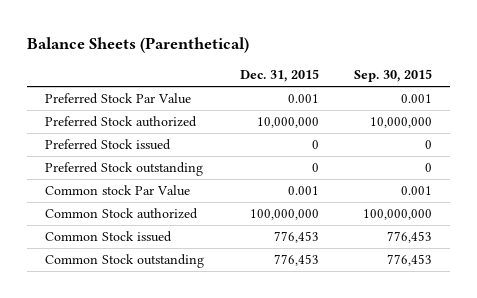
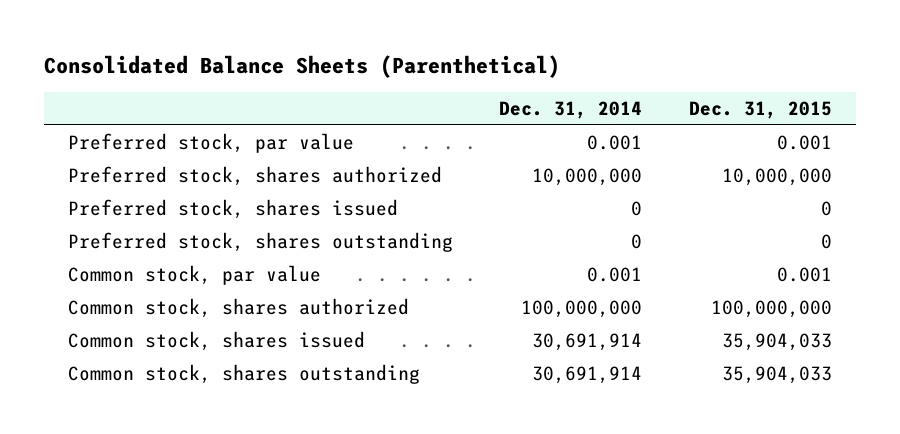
[26,37,249,54] Balance Sheets (Parenthetical) -> [44,55,561,79] Consolidated Balance Sheets (Parenthetical)
[354,69,433,83] Sep. 30, 2015 -> none
none -> [499,101,643,120] Dec. 31, 2014
[44,93,191,105] Preferred Stock Par Value -> [67,132,354,153] Preferred stock, par value
[44,116,197,128] Preferred Stock authorized -> [67,165,442,186] Preferred stock, shares authorized
[44,139,171,151] Preferred Stock issued -> [67,198,398,219] Preferred stock, shares issued
[44,162,203,177] Preferred Stock outstanding -> [67,231,453,252] Preferred stock, shares outstanding
[44,185,190,197] Common stock Par Value -> [67,264,321,285] Common stock, par value
[44,208,198,220] Common Stock authorized -> [67,297,409,318] Common stock, shares authorized
[44,231,172,243] Common Stock issued -> [67,330,365,351] Common stock, shares issued
[273,231,319,244] 776,453 -> [722,332,833,351] 35,904,033
[44,254,204,269] Common Stock outstanding -> [67,363,420,384] Common stock, shares outstanding
[273,254,319,267] 776,453 -> [722,365,833,384] 35,904,033

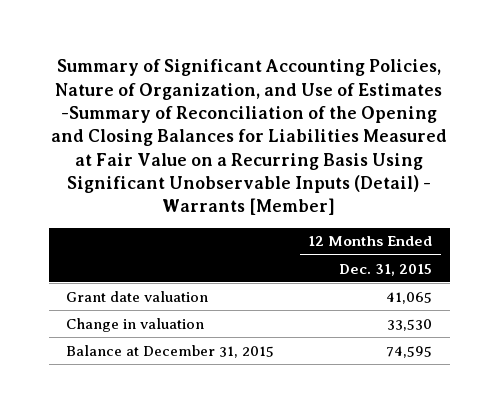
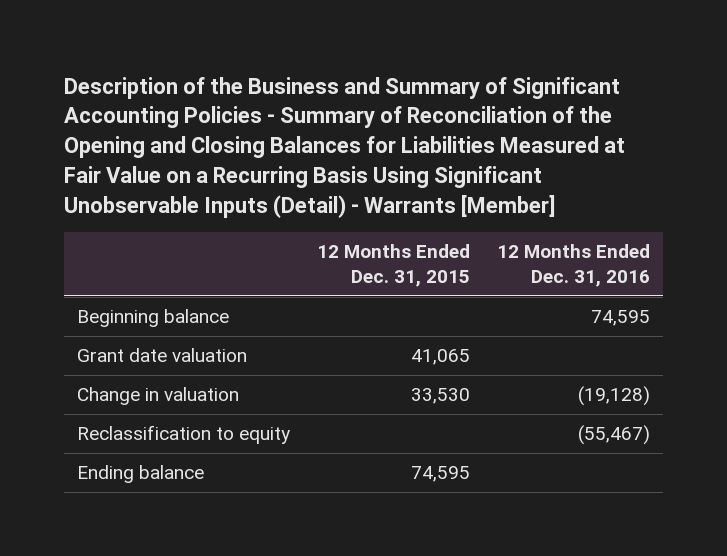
[51,59,448,216] Summary of Significant Accounting Policies, Nature of Organization, and Use of Estimates -Summary of Reconciliation of the Opening and Closing Balances for Liabilities Measured at Fair Value on a Recurring Basis Using Significant Unobservable Inputs (Detail) - Warrants [Member] -> [63,76,625,218] Description of the Business and Summary of Significant Accounting Policies - Summary of Reconciliation of the Opening and Closing Balances for Liabilities Measured at Fair Value on a Recurring Basis Using Significant Unobservable Inputs (Detail) - Warrants [Member]
none -> [496,244,650,287] 12 Months Ended Dec. 31, 2016
none -> [77,309,230,328] Beginning balance
none -> [77,425,291,445] Reclassification to equity
[65,344,274,358] Balance at December 31, 2015 -> [77,465,205,484] Ending balance

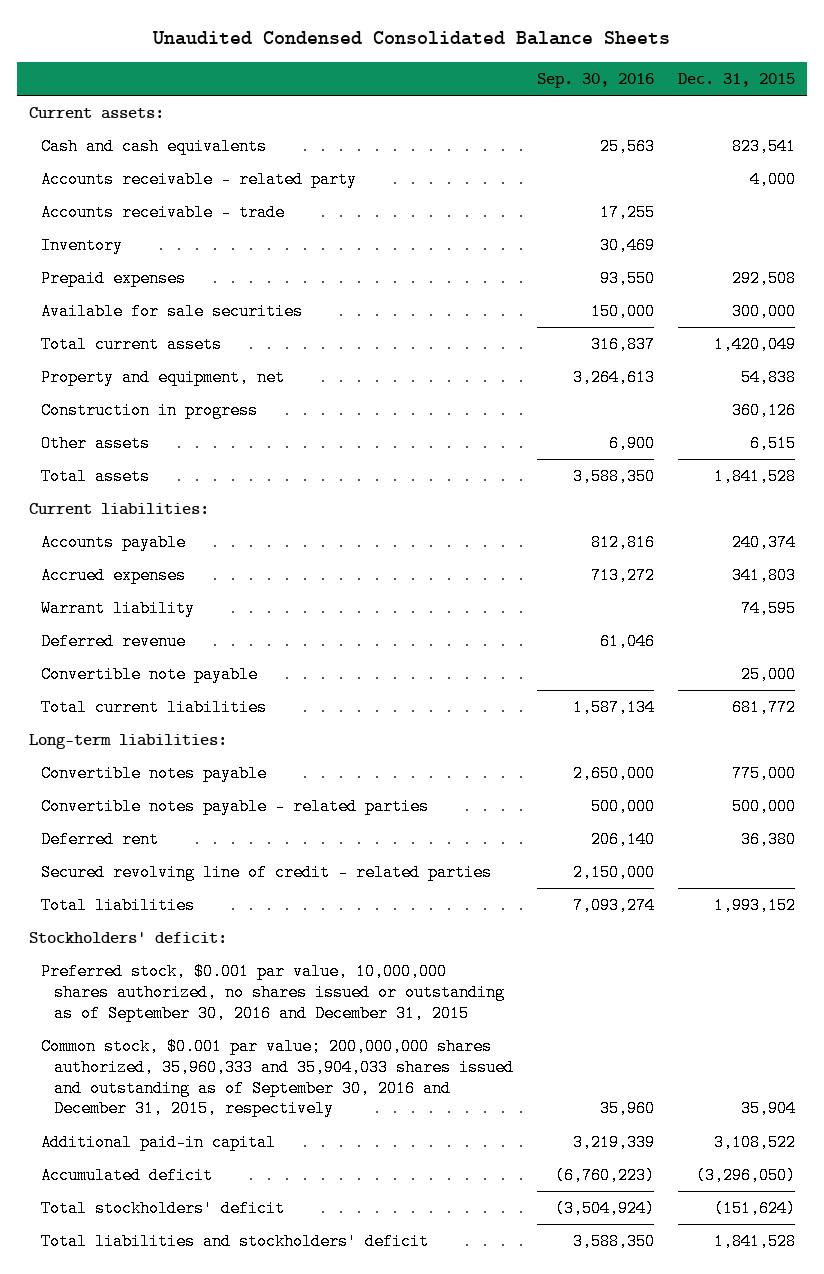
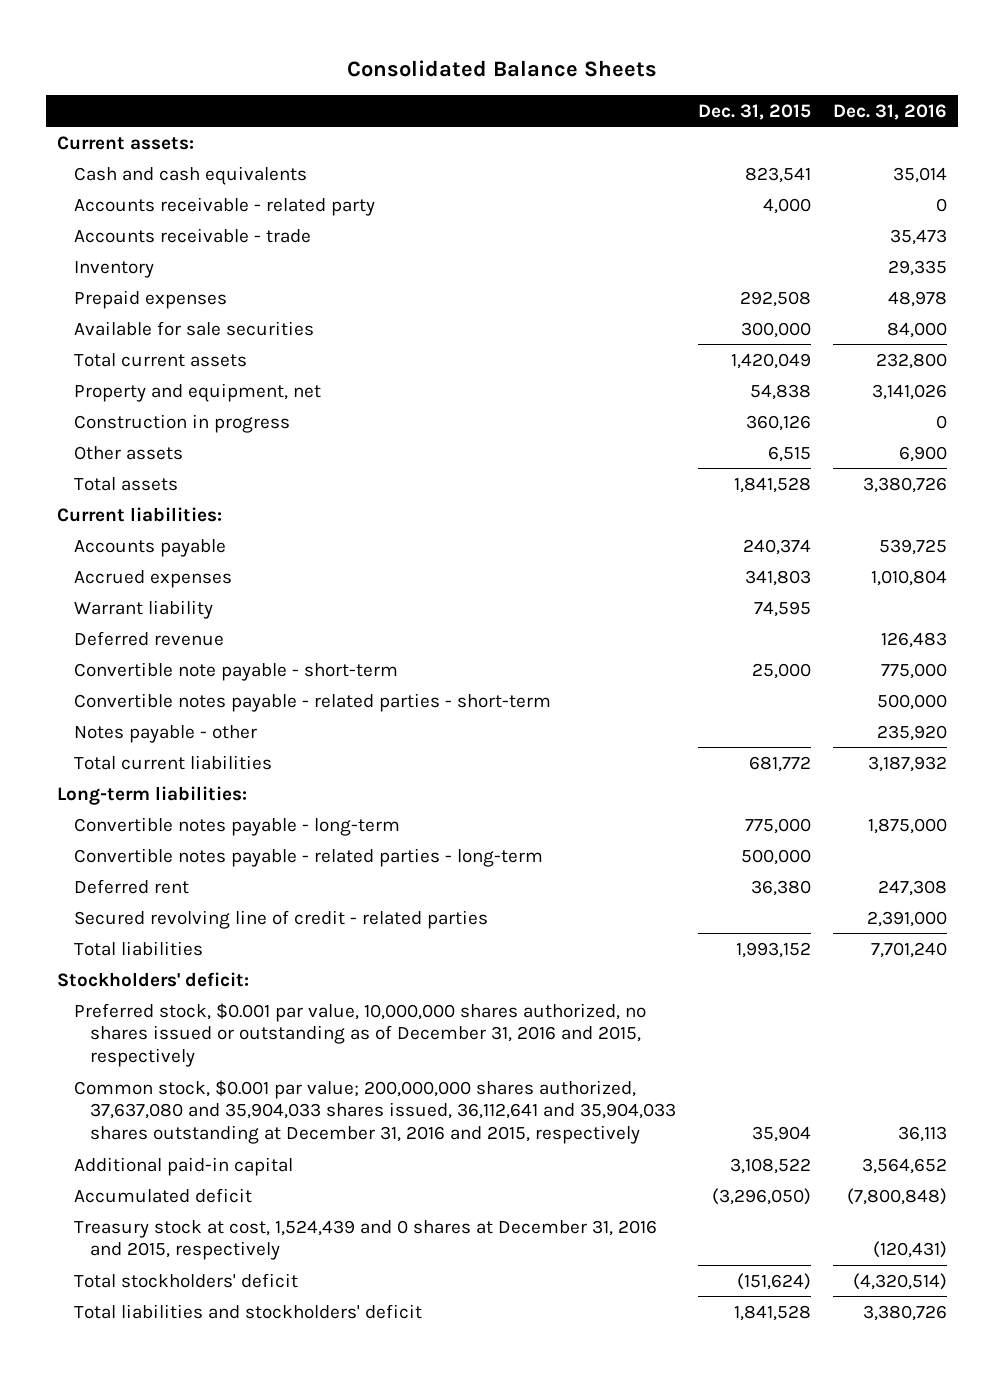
[151,31,670,46] Unaudited Condensed Consolidated Balance Sheets -> [347,60,658,78] Consolidated Balance Sheets
[536,72,654,88] Sep. 30, 2016 -> none
none -> [833,103,948,120] Dec. 31, 2016
[41,665,259,683] Convertible note payable -> [73,661,398,681] Convertible note payable - short-term
none -> [73,692,551,712] Convertible notes payable - related parties - short-term
none -> [73,724,257,743] Notes payable - other
[41,764,268,782] Convertible notes payable -> [73,816,400,836] Convertible notes payable - long-term
[41,797,430,815] Convertible notes payable - related parties -> [73,847,543,867] Convertible notes payable - related parties - long-term
[41,962,505,1022] Preferred stock, $0.001 par value, 10,000,000 shares authorized, no shares issued or outstanding as of September 30, 2016 and December 31, 2015 -> [73,1002,646,1068] Preferred stock, $0.001 par value, 10,000,000 shares authorized, no shares issued or outstanding as of December 31, 2016 and 2015, respectively
[41,1037,514,1118] Common stock, $0.001 par value; 200,000,000 shares authorized, 35,960,333 and 35,904,033 shares issued and outstanding as of September 30, 2016 and December 31, 2015, respectively -> [73,1079,677,1145] Common stock, $0.001 par value; 200,000,000 shares authorized, 37,637,080 and 35,904,033 shares issued, 36,112,641 and 35,904,033 shares outstanding at December 31, 2016 and 2015, respectively
none -> [73,1219,657,1261] Treasury stock at cost, 1,524,439 and 0 shares at December 31, 2016 and 2015, respectively

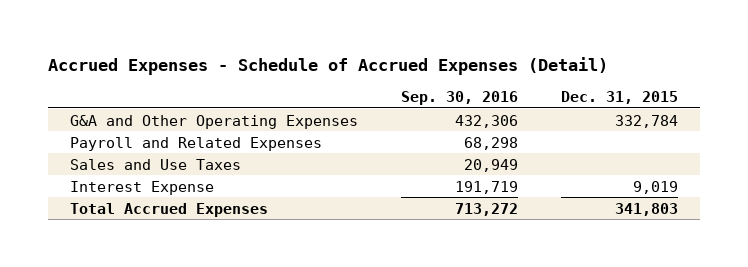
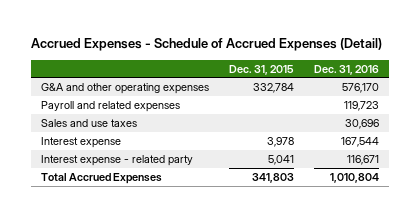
[400,91,518,106] Sep. 30, 2016 -> none
none -> [314,64,380,75] Dec. 31, 2016
[69,114,358,129] G&A and Other Operating Expenses -> [41,82,210,94] G&A and other operating expenses
[69,136,322,151] Payroll and Related Expenses -> [41,100,181,112] Payroll and related expenses
[69,158,241,170] Sales and Use Taxes -> [41,118,138,127] Sales and use taxes
[69,180,214,195] Interest Expense -> [41,136,122,148] Interest expense
[633,180,679,194] 9,019 -> [267,136,295,147] 3,978
none -> [41,154,194,166] Interest expense - related party

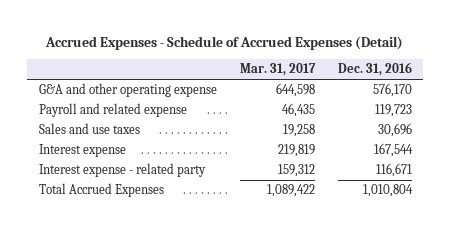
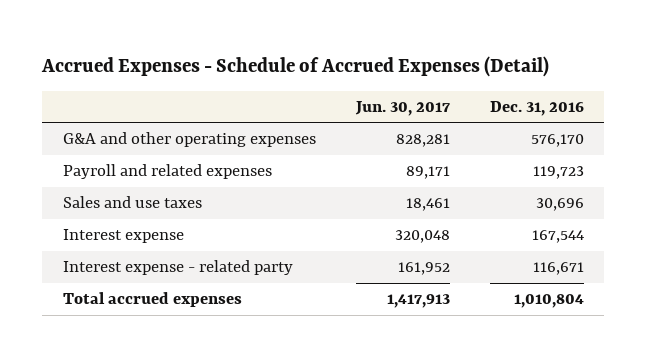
[239,63,316,77] Mar. 31, 2017 -> none
none -> [354,100,450,116] Jun. 30, 2017
[38,83,217,98] G&A and other operating expense -> [62,132,316,148] G&A and other operating expenses
[38,103,187,118] Payroll and related expense -> [62,164,272,180] Payroll and related expenses
[38,183,164,198] Total Accrued Expenses -> [62,292,242,308] Total accrued expenses

